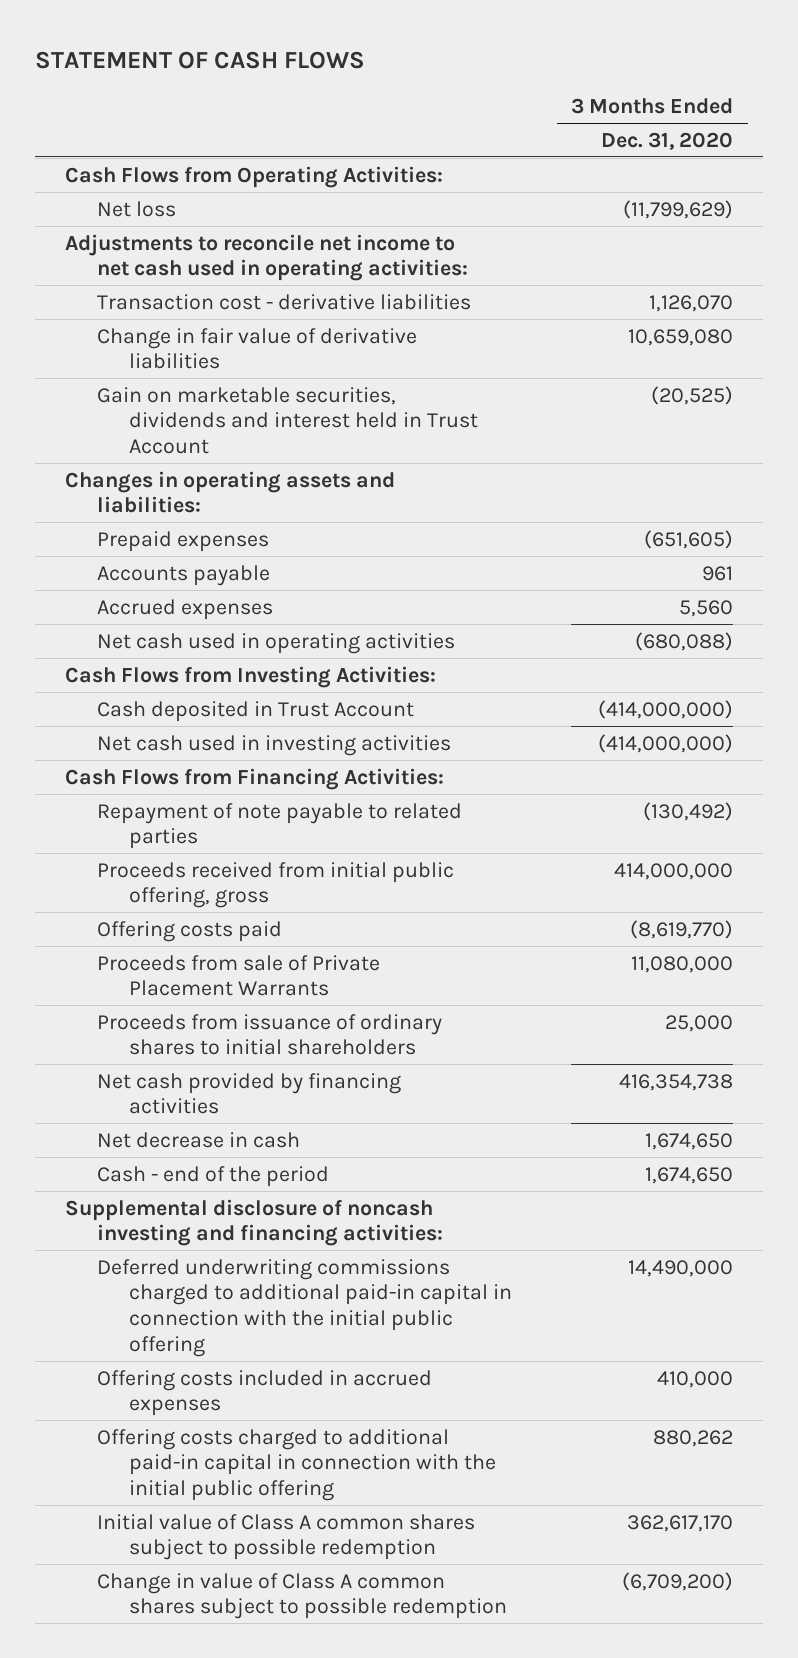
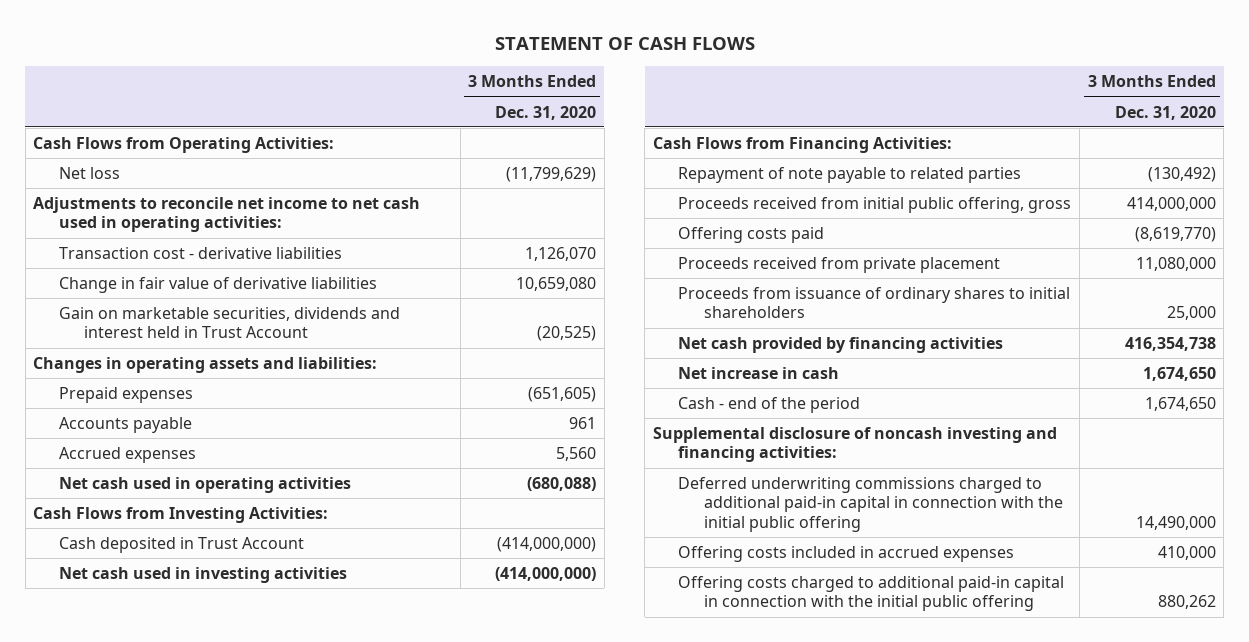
[97,954,381,997] Proceeds from sale of Private Placement Warrants -> [678,256,1001,273] Proceeds received from private placement
[97,1131,301,1148] Net decrease in cash -> [678,366,840,379] Net increase in cash
[97,1513,476,1561] Initial value of Class A common shares subject to possible redemption -> none
[97,1572,508,1620] Change in value of Class A common shares subject to possible redemption -> none

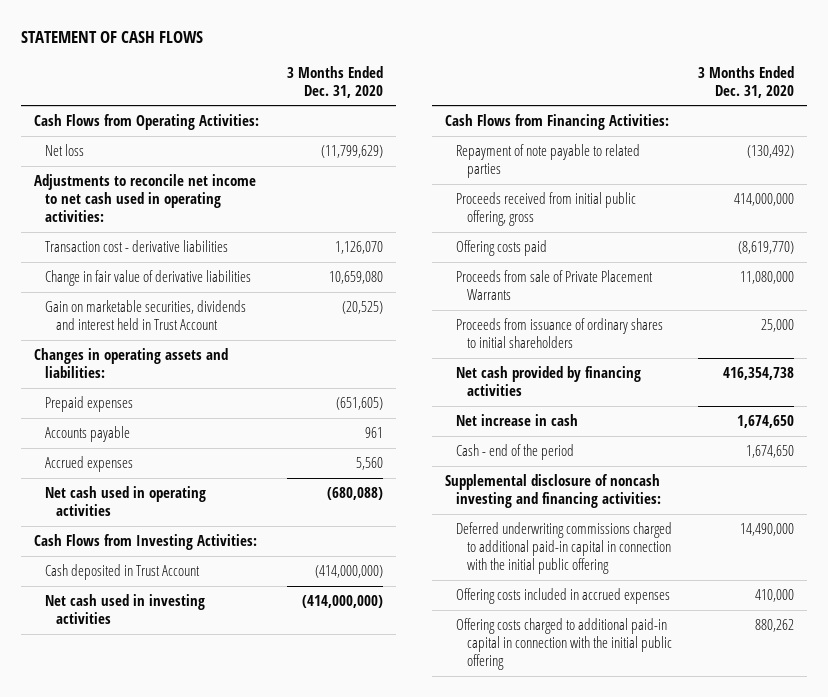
[678,256,1001,273] Proceeds received from private placement -> [456,269,654,300] Proceeds from sale of Private Placement Warrants

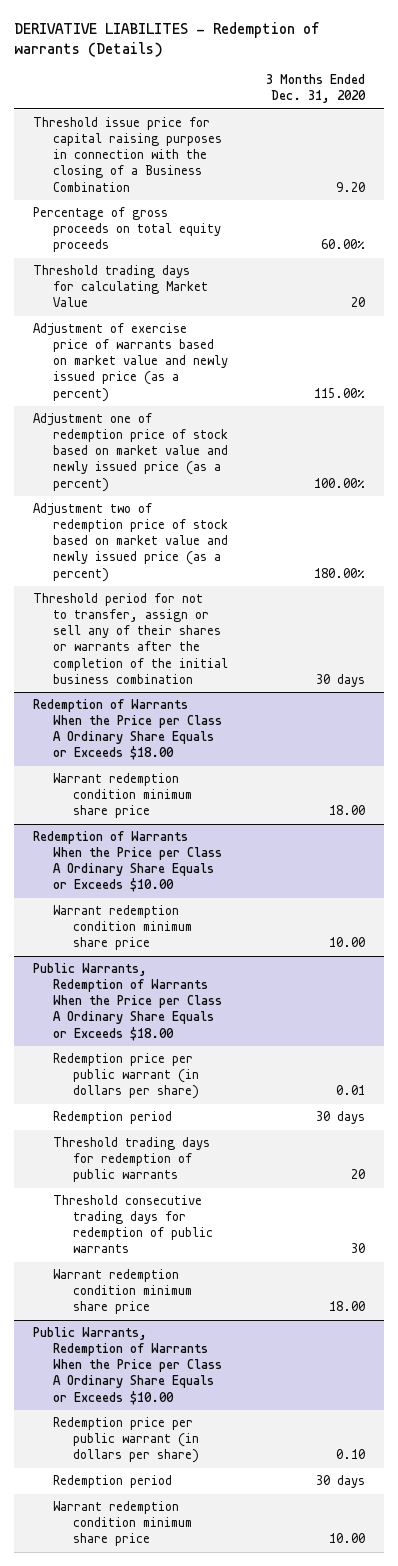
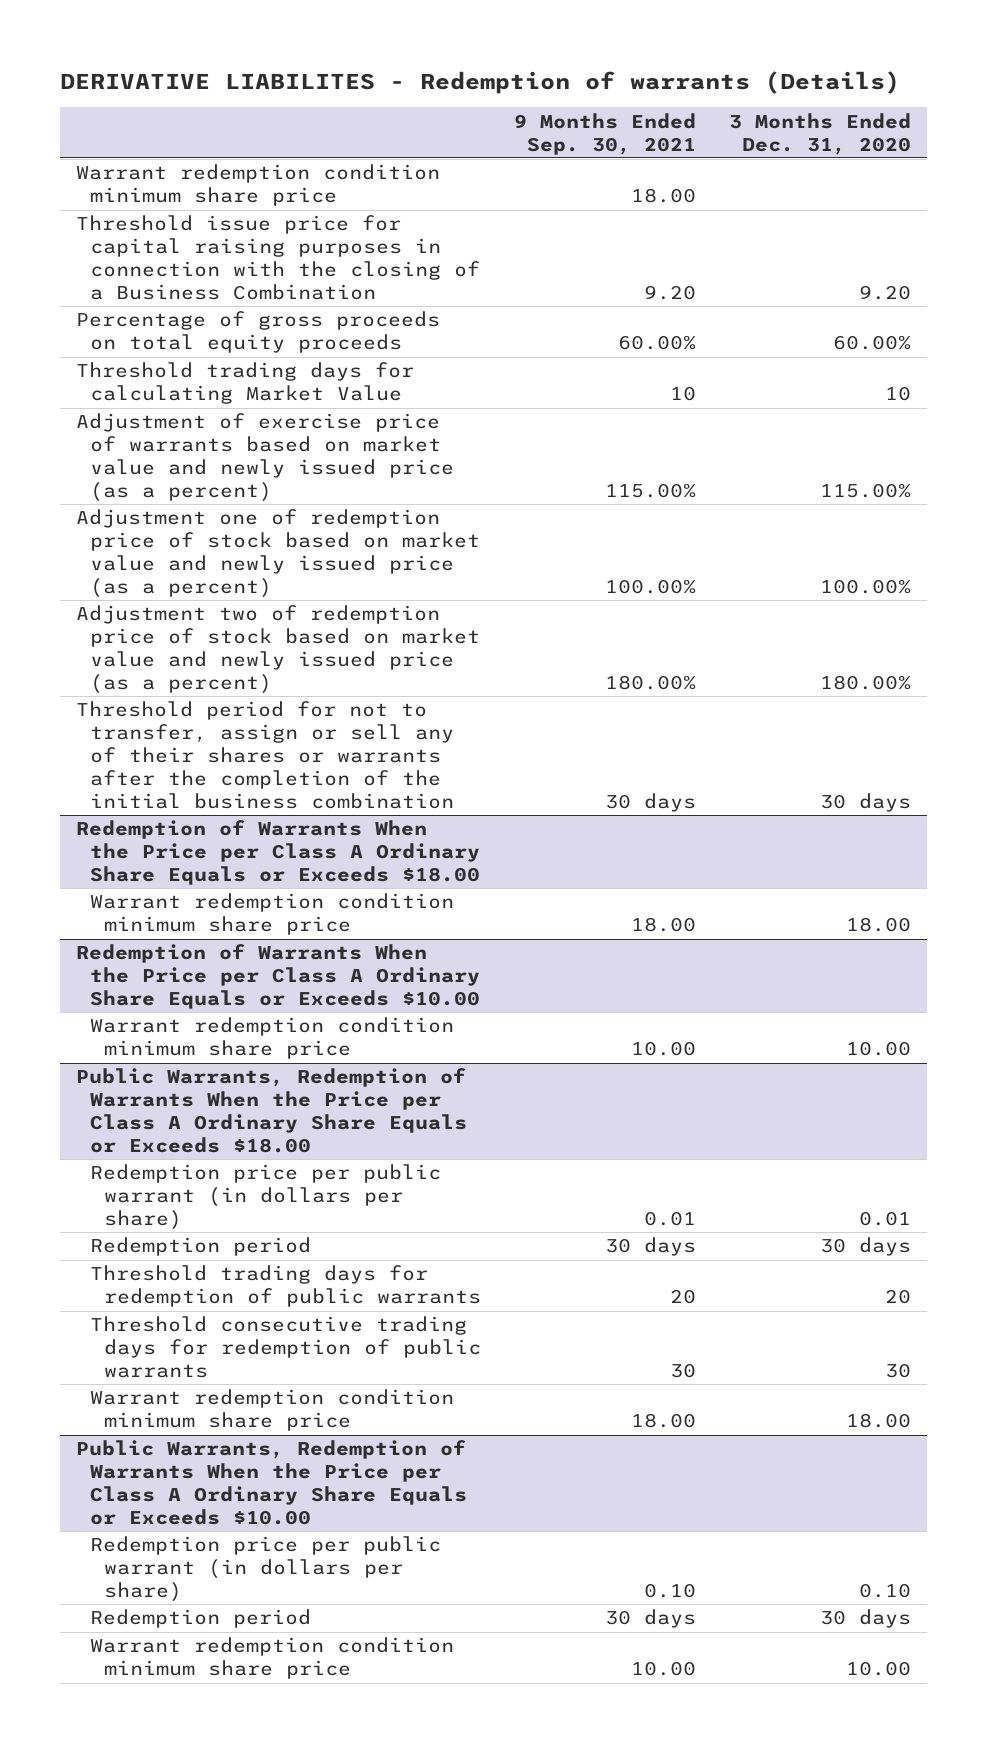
none -> [514,112,697,155] 9 Months Ended Sep. 30, 2021
none -> [76,164,441,207] Warrant redemption condition minimum share price
[351,297,366,308] 20 -> [884,386,911,402] 10

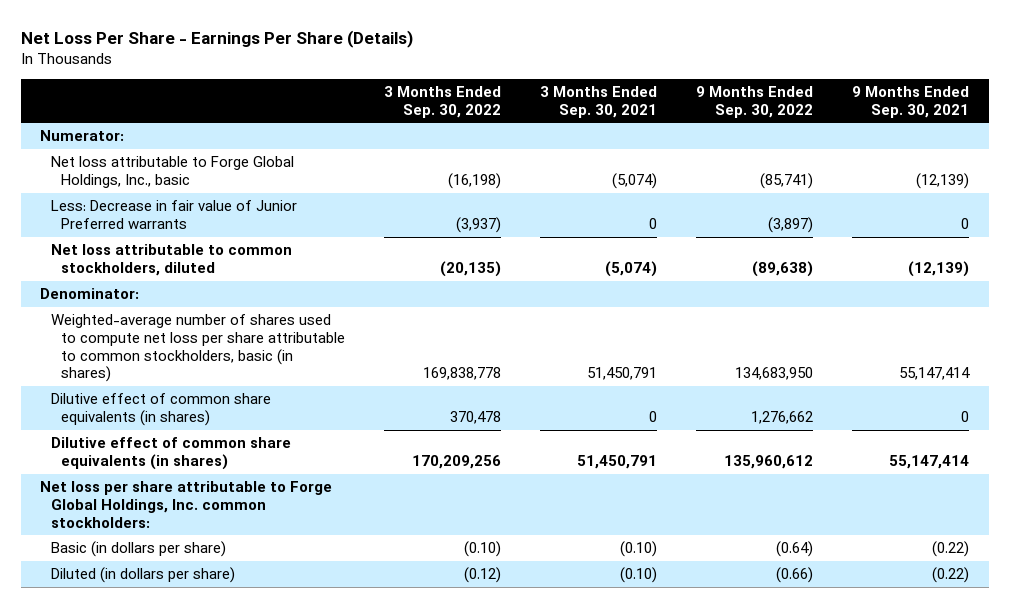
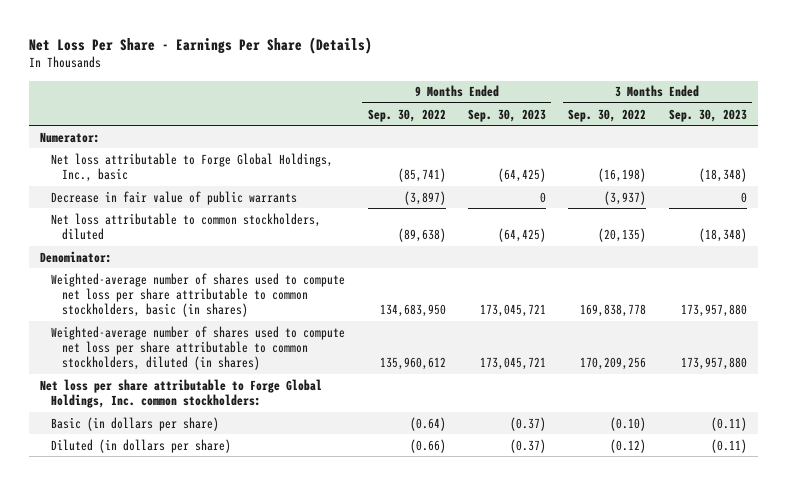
[540,85,658,118] 3 Months Ended Sep. 30, 2021 -> none
[852,85,970,118] 9 Months Ended Sep. 30, 2021 -> none
none -> [467,108,546,122] Sep. 30, 2023
none -> [668,108,747,122] Sep. 30, 2023
[50,200,297,229] Less: Decrease in fair value of Junior Preferred warrants -> [51,190,298,205] Decrease in fair value of public warrants
[50,393,271,426] Dilutive effect of common share equivalents (in shares) -> none
[50,437,291,470] Dilutive effect of common share equivalents (in shares) -> [51,325,346,371] Weighted-average number of shares used to compute net loss per share attributable to common stockholders, diluted (in shares)

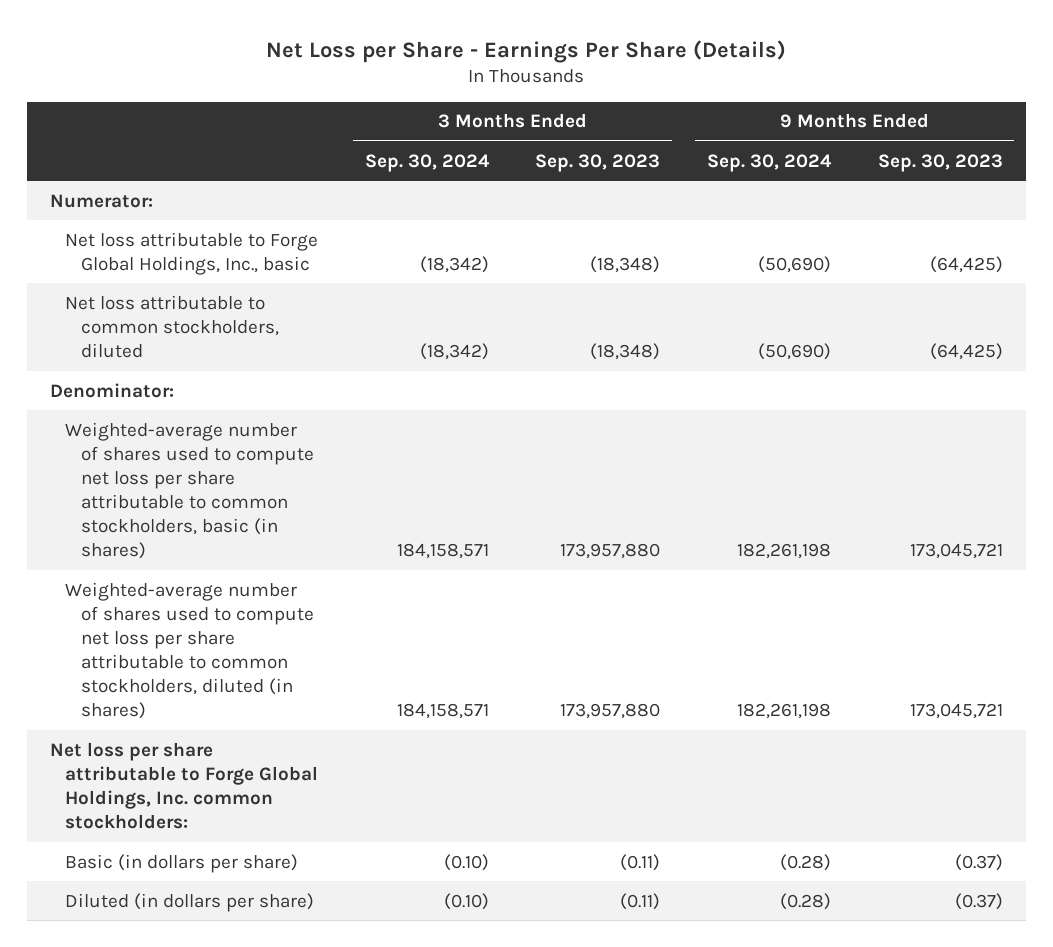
[29,36,373,54] Net Loss Per Share - Earnings Per Share (Details) -> [266,39,787,63] Net Loss per Share - Earnings Per Share (Details)
[367,108,446,122] Sep. 30, 2022 -> none
[568,108,647,122] Sep. 30, 2022 -> none
none -> [364,153,490,172] Sep. 30, 2024
none -> [706,153,832,172] Sep. 30, 2024
[51,190,298,205] Decrease in fair value of public warrants -> none

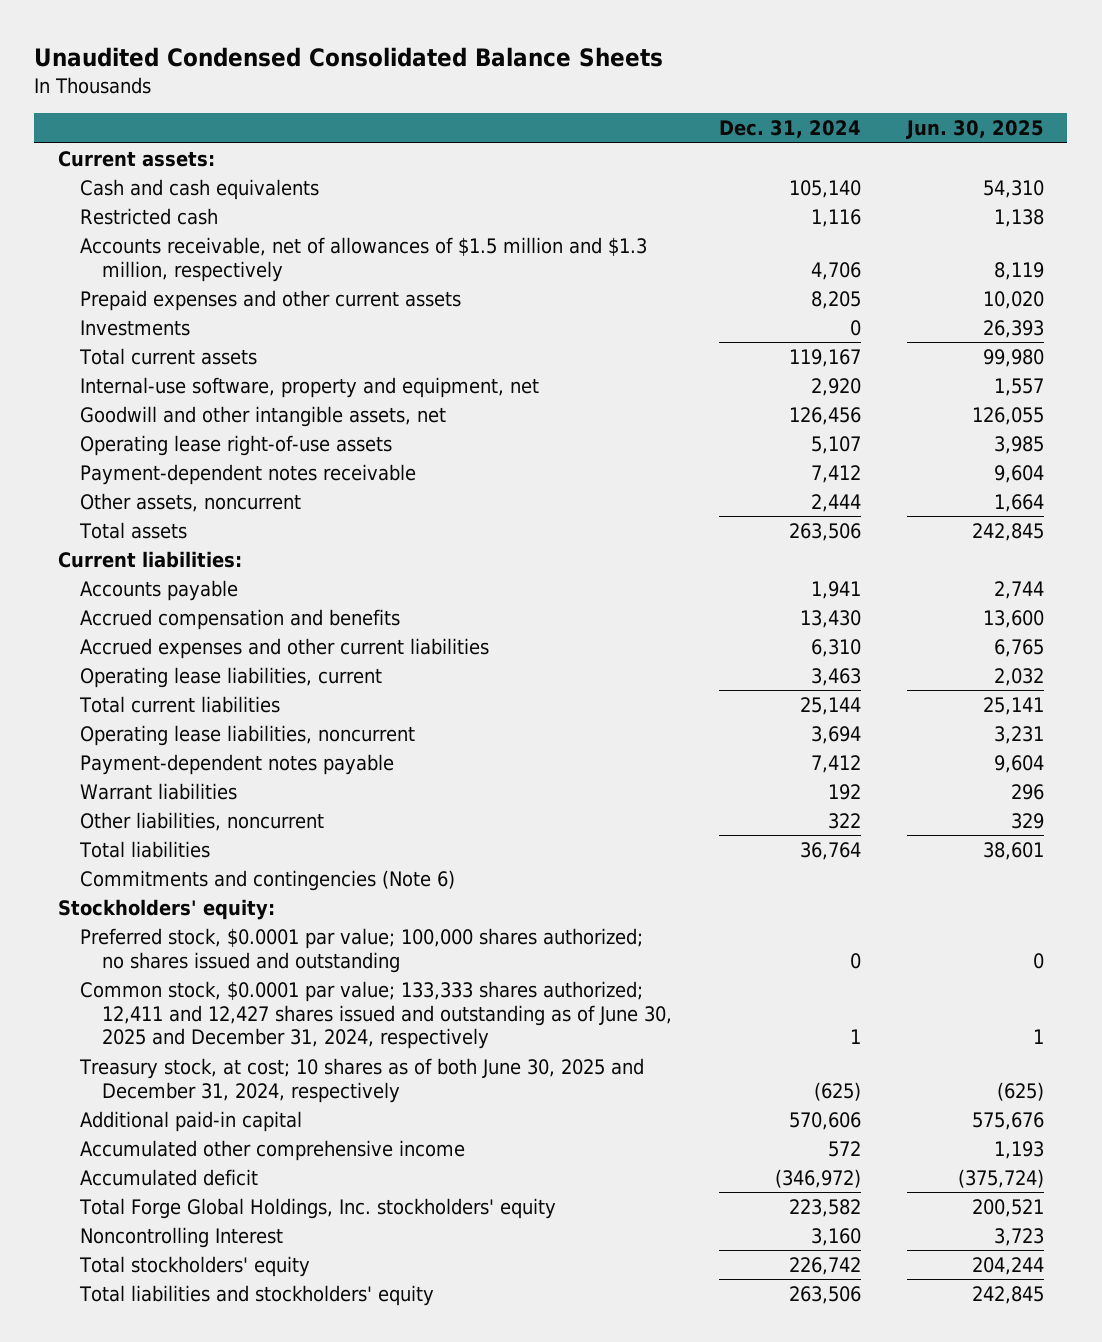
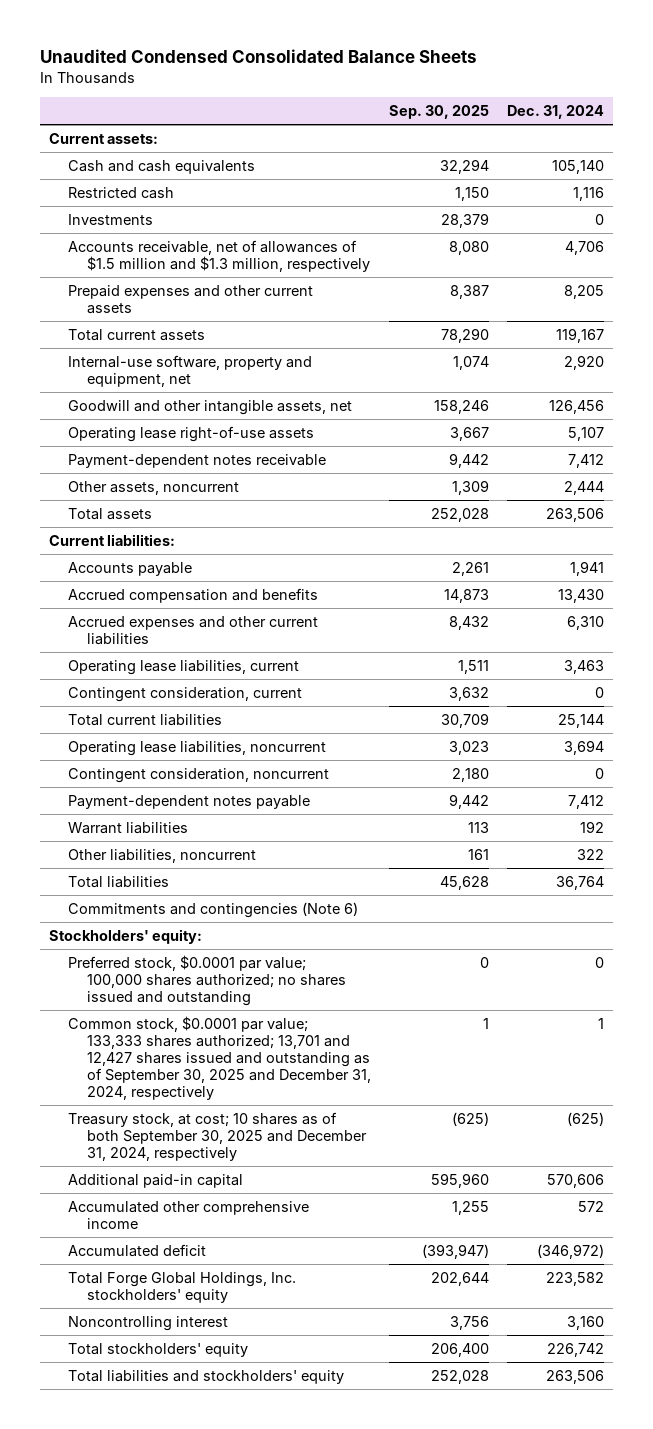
[905,120,1044,140] Jun. 30, 2025 -> none
none -> [389,105,490,120] Sep. 30, 2025
[79,320,190,337] Investments -> [68,213,154,225] Investments
none -> [68,686,303,702] Contingent consideration, current
none -> [68,767,330,783] Contingent consideration, noncurrent
[79,981,673,1050] Common stock, $0.0001 par value; 133,333 shares authorized; 12,411 and 12,427 shares issued and outstanding as of June 30, 2025 and December 31, 2024, respectively -> [68,1015,371,1100] Common stock, $0.0001 par value; 133,333 shares authorized; 13,701 and 12,427 shares issued and outstanding as of September 30, 2025 and December 31, 2024, respectively
[78,1058,644,1103] Treasury stock, at cost; 10 shares as of both June 30, 2025 and December 31, 2024, respectively -> [68,1111,367,1161] Treasury stock, at cost; 10 shares as of both September 30, 2025 and December 31, 2024, respectively
[79,1227,283,1249] Noncontrolling Interest -> [68,1315,229,1331] Noncontrolling interest

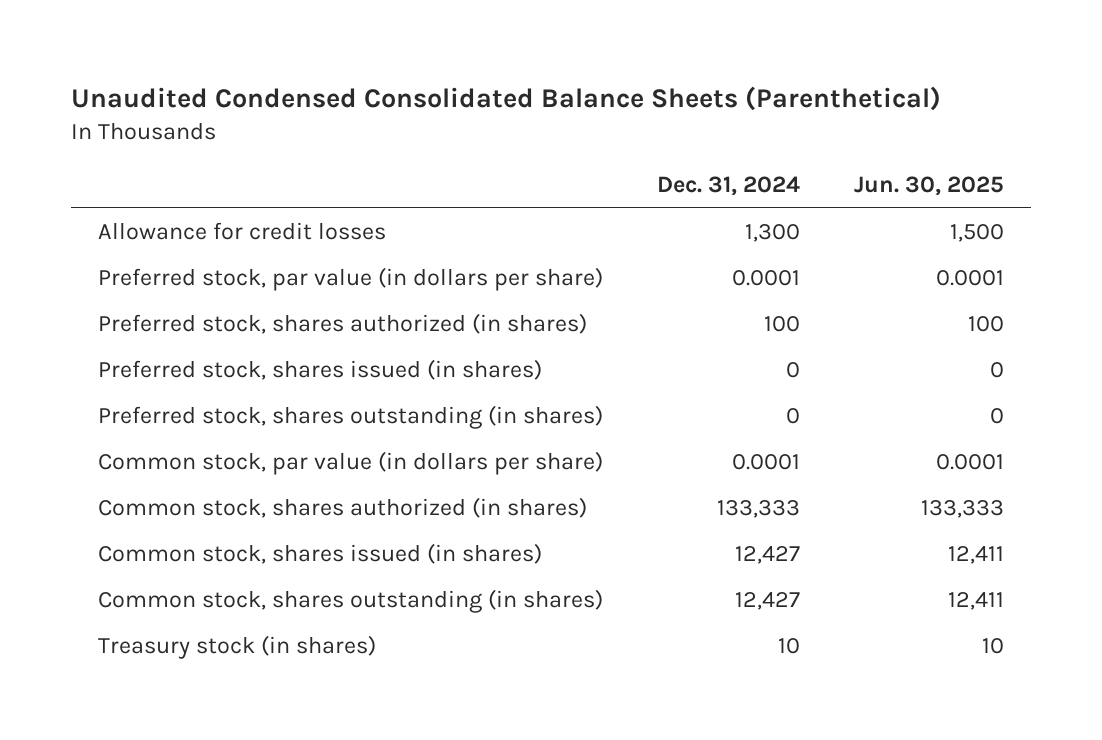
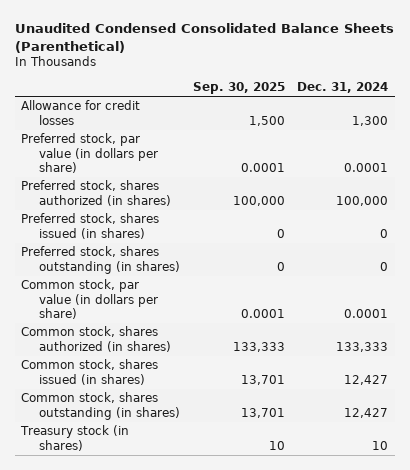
[853,176,1004,197] Jun. 30, 2025 -> none
none -> [192,81,285,94] Sep. 30, 2025
[763,316,800,333] 100 -> [336,195,389,206] 100,000

